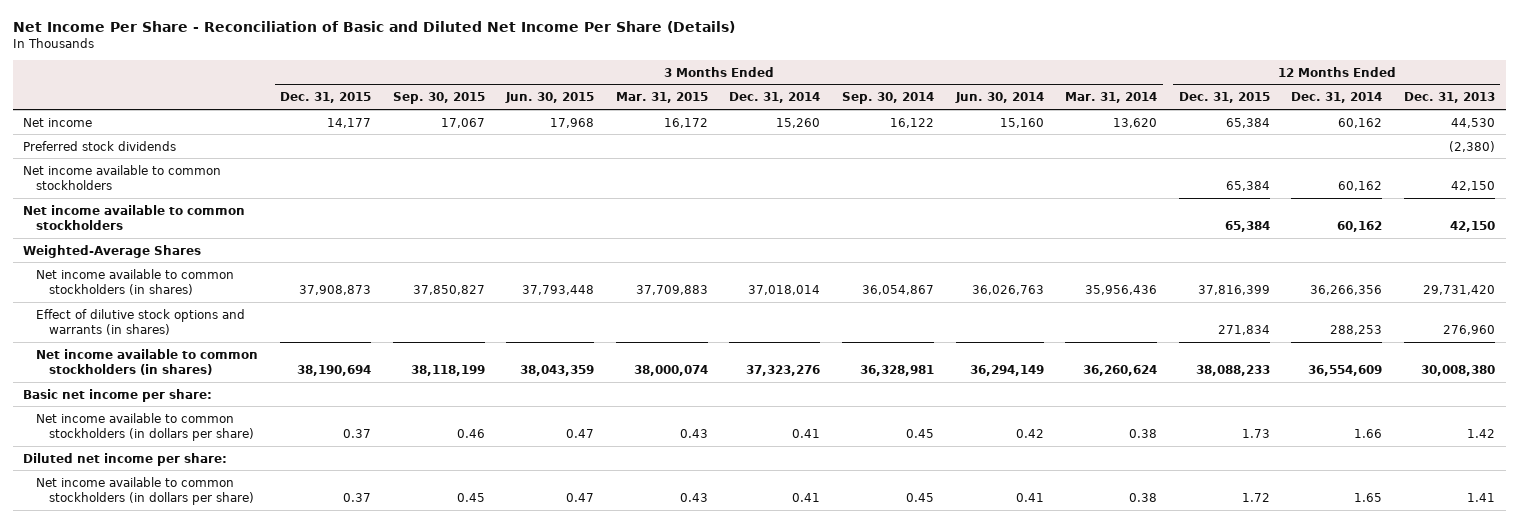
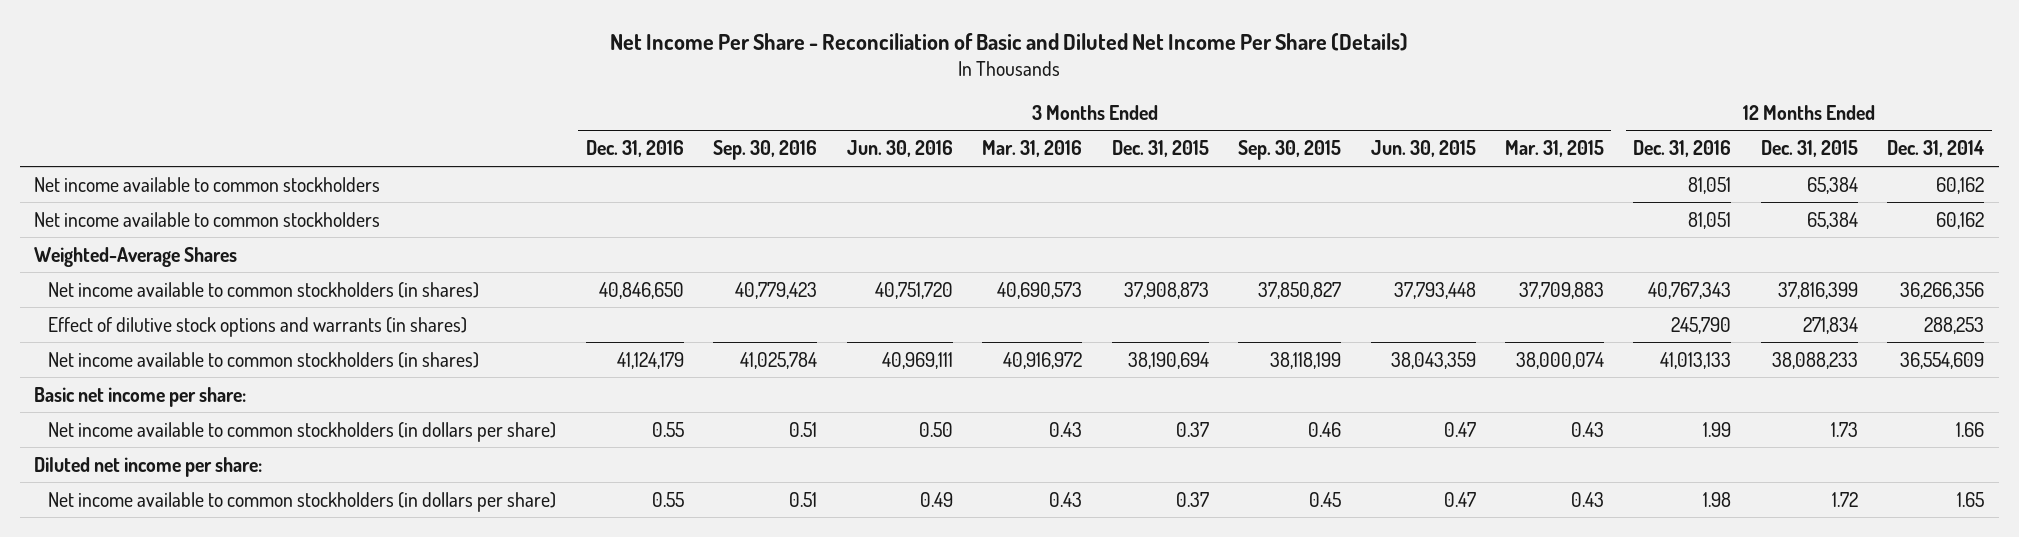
[729,92,821,104] Dec. 31, 2014 -> none
[841,92,934,105] Sep. 30, 2014 -> none
[954,92,1044,104] Jun. 30, 2014 -> none
[1065,92,1158,104] Mar. 31, 2014 -> none
[1403,92,1495,104] Dec. 31, 2013 -> none
none -> [585,140,684,158] Dec. 31, 2016
none -> [713,140,818,161] Sep. 30, 2016
none -> [846,140,953,158] Jun. 30, 2016
none -> [982,140,1083,158] Mar. 31, 2016
none -> [1633,140,1732,158] Dec. 31, 2016
[23,117,93,127] Net income -> none
[23,140,177,151] Preferred stock dividends -> none

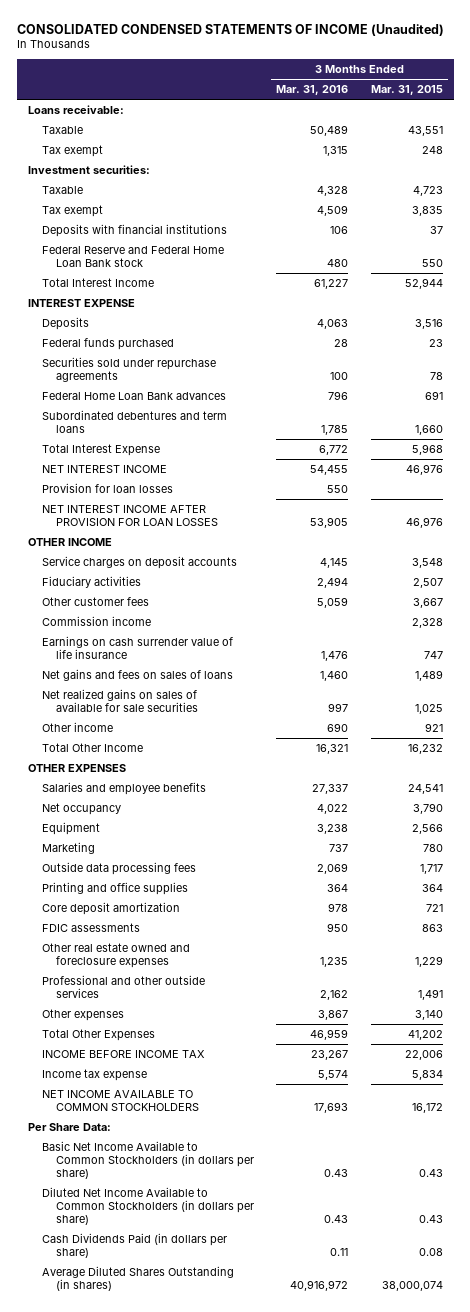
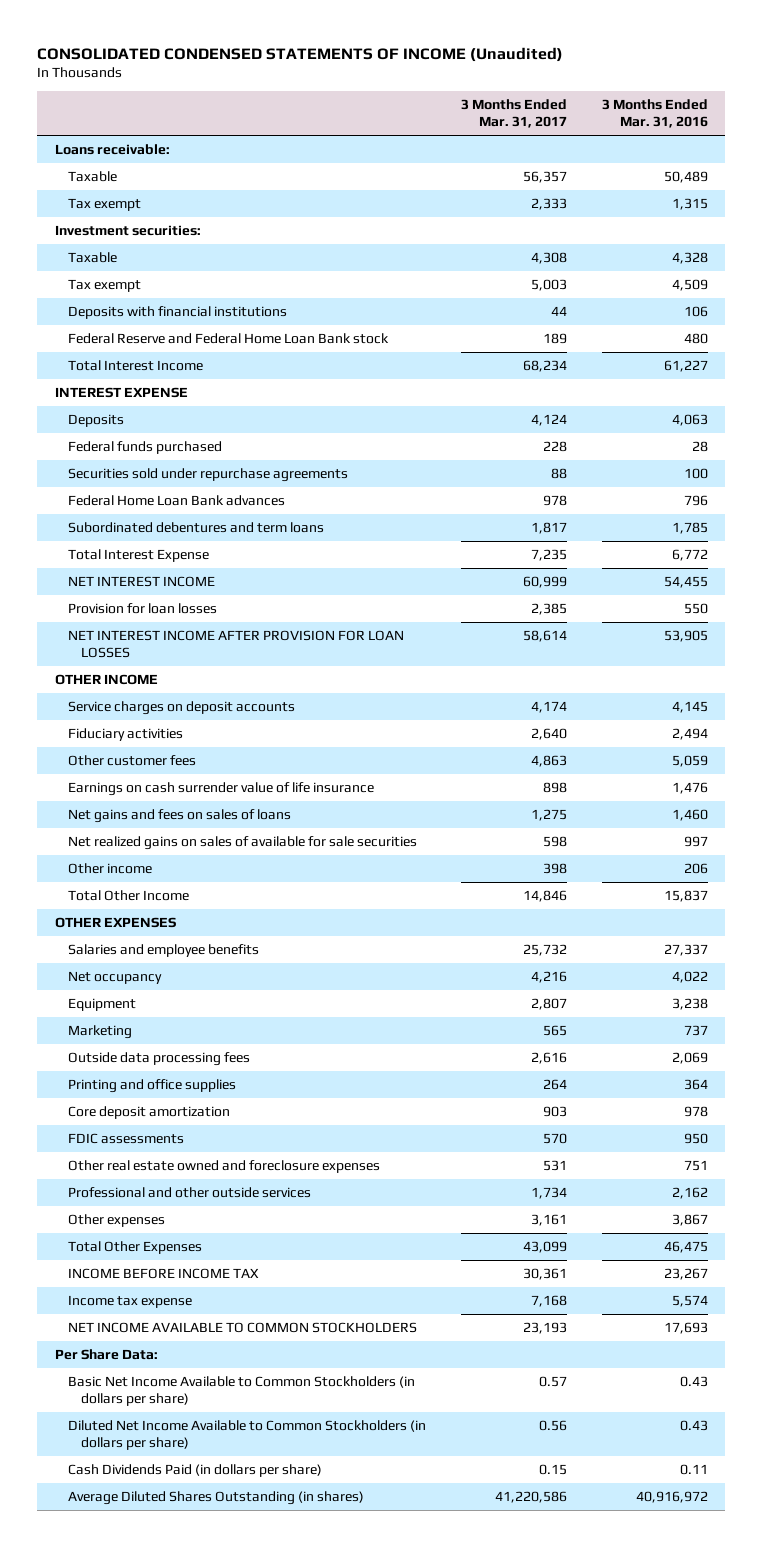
[370,85,443,96] Mar. 31, 2015 -> none
none -> [460,99,567,129] 3 Months Ended Mar. 31, 2017
[41,616,151,627] Commission income -> none
[327,723,349,733] 690 -> [683,863,708,875] 206
[316,744,349,755] 16,321 -> [663,890,708,903] 15,837
[320,957,349,968] 1,235 -> [683,1160,708,1172] 751
[310,1029,349,1041] 46,959 -> [663,1241,708,1254] 46,475

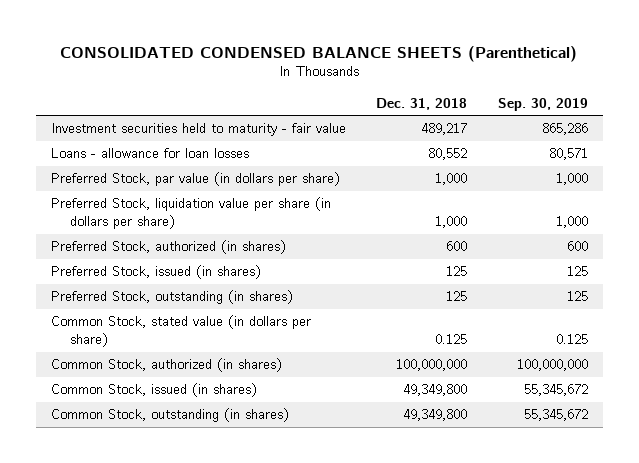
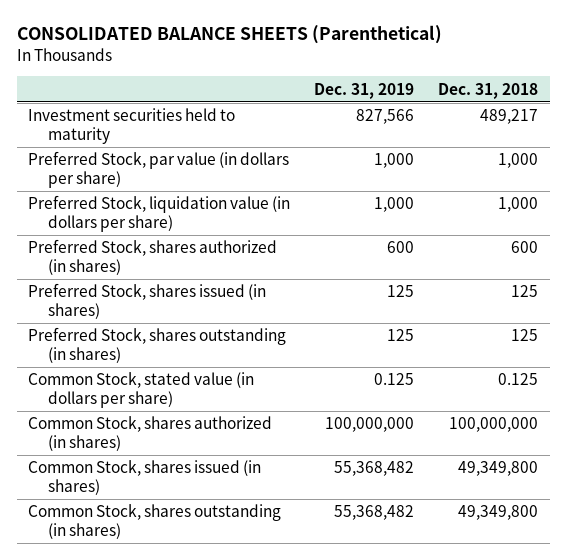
[60,45,578,62] CONSOLIDATED CONDENSED BALANCE SHEETS (Parenthetical) -> [16,25,442,45] CONSOLIDATED BALANCE SHEETS (Parenthetical)
[497,97,588,111] Sep. 30, 2019 -> none
none -> [314,82,415,99] Dec. 31, 2019
[51,148,250,159] Loans - allowance for loan losses -> none
[51,123,347,137] Investment securities held to maturity - fair value -> [28,108,236,145] Investment securities held to maturity
[51,197,332,229] Preferred Stock, liquidation value per share (in dollars per share) -> [28,195,291,233] Preferred Stock, liquidation value (in dollars per share)
[51,240,287,255] Preferred Stock, authorized (in shares) -> [28,239,278,276] Preferred Stock, shares authorized (in shares)
[51,265,262,280] Preferred Stock, issued (in shares) -> [28,283,267,320] Preferred Stock, shares issued (in shares)
[51,290,294,305] Preferred Stock, outstanding (in shares) -> [28,327,287,364] Preferred Stock, shares outstanding (in shares)
[51,358,283,373] Common Stock, authorized (in shares) -> [28,416,273,452] Common Stock, shares authorized (in shares)
[51,383,258,398] Common Stock, issued (in shares) -> [28,460,262,496] Common Stock, shares issued (in shares)
[51,408,290,423] Common Stock, outstanding (in shares) -> [28,504,282,540] Common Stock, shares outstanding (in shares)

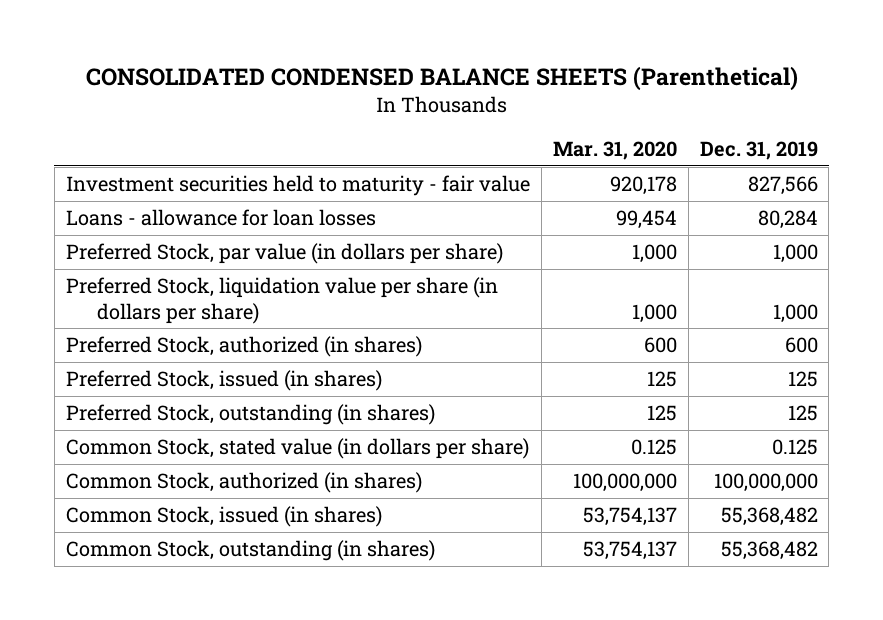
[16,25,442,45] CONSOLIDATED BALANCE SHEETS (Parenthetical) -> [85,66,798,92] CONSOLIDATED CONDENSED BALANCE SHEETS (Parenthetical)
[437,82,538,99] Dec. 31, 2018 -> none
none -> [552,141,677,161] Mar. 31, 2020
[28,108,236,145] Investment securities held to maturity -> [65,175,530,197] Investment securities held to maturity - fair value
none -> [65,209,376,227] Loans - allowance for loan losses
[28,195,291,233] Preferred Stock, liquidation value (in dollars per share) -> [65,277,498,324] Preferred Stock, liquidation value per share (in dollars per share)
[28,239,278,276] Preferred Stock, shares authorized (in shares) -> [65,336,422,358] Preferred Stock, authorized (in shares)
[28,283,267,320] Preferred Stock, shares issued (in shares) -> [65,370,382,392] Preferred Stock, issued (in shares)
[28,327,287,364] Preferred Stock, shares outstanding (in shares) -> [65,404,435,426] Preferred Stock, outstanding (in shares)
[28,416,273,452] Common Stock, shares authorized (in shares) -> [65,472,422,494] Common Stock, authorized (in shares)
[28,460,262,496] Common Stock, shares issued (in shares) -> [65,506,382,528] Common Stock, issued (in shares)
[28,504,282,540] Common Stock, shares outstanding (in shares) -> [65,540,435,562] Common Stock, outstanding (in shares)

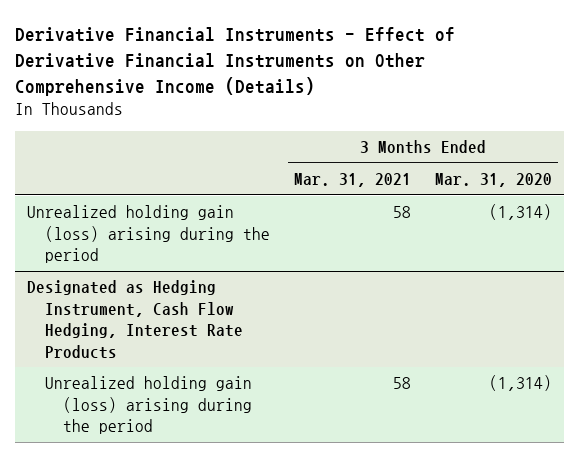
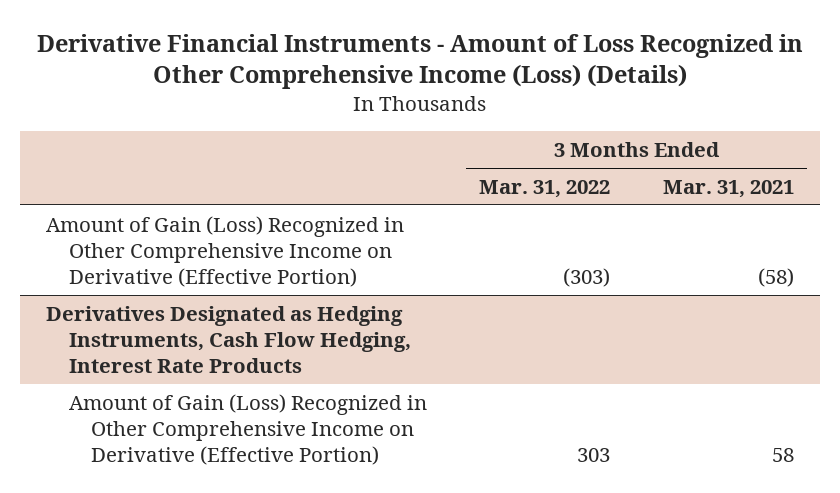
[14,27,455,96] Derivative Financial Instruments - Effect of Derivative Financial Instruments on Other Comprehensive Income (Details) -> [37,33,804,90] Derivative Financial Instruments - Amount of Loss Recognized in Other Comprehensive Income (Loss) (Details)
[434,172,552,187] Mar. 31, 2020 -> none
none -> [479,179,611,198] Mar. 31, 2022
[26,205,270,264] Unrealized holding gain (loss) arising during the period -> none
none -> [46,215,405,287] Amount of Gain (Loss) Recognized in Other Comprehensive Income on Derivative (Effective Portion)
[26,280,243,359] Designated as Hedging Instrument, Cash Flow Hedging, Interest Rate Products -> [46,305,411,373] Derivatives Designated as Hedging Instruments, Cash Flow Hedging, Interest Rate Products
[44,376,253,435] Unrealized holding gain (loss) arising during the period -> [68,393,427,465] Amount of Gain (Loss) Recognized in Other Comprehensive Income on Derivative (Effective Portion)

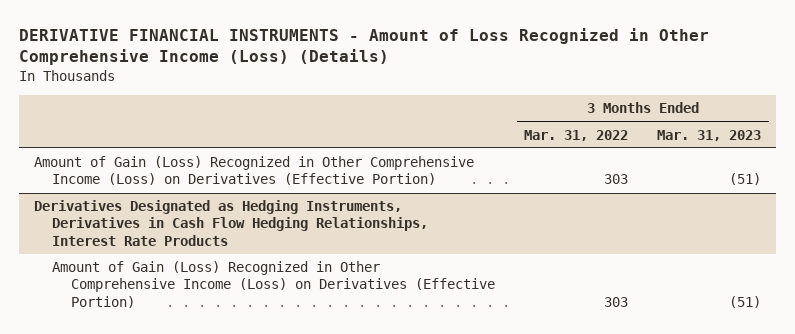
[37,33,804,90] Derivative Financial Instruments - Amount of Loss Recognized in Other Comprehensive Income (Loss) (Details) -> [19,27,710,66] DERIVATIVE FINANCIAL INSTRUMENTS - Amount of Loss Recognized in Other Comprehensive Income (Loss) (Details)
[662,179,794,198] Mar. 31, 2021 -> none
none -> [657,129,762,141] Mar. 31, 2023
[46,215,405,287] Amount of Gain (Loss) Recognized in Other Comprehensive Income on Derivative (Effective Portion) -> [33,156,474,186] Amount of Gain (Loss) Recognized in Other Comprehensive Income (Loss) on Derivatives (Effective Portion)
[563,267,611,287] (303) -> [604,174,629,185] 303
[46,305,411,373] Derivatives Designated as Hedging Instruments, Cash Flow Hedging, Interest Rate Products -> [33,200,429,246] Derivatives Designated as Hedging Instruments, Derivatives in Cash Flow Hedging Relationships, Interest Rate Products
[68,393,427,465] Amount of Gain (Loss) Recognized in Other Comprehensive Income on Derivative (Effective Portion) -> [52,261,495,308] Amount of Gain (Loss) Recognized in Other Comprehensive Income (Loss) on Derivatives (Effective Portion)

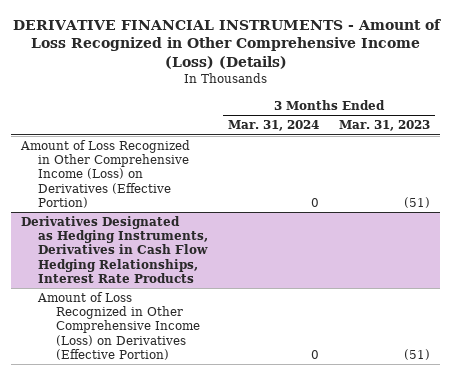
[524,129,629,141] Mar. 31, 2022 -> none
none -> [228,120,320,132] Mar. 31, 2024
[33,156,474,186] Amount of Gain (Loss) Recognized in Other Comprehensive Income (Loss) on Derivatives (Effective Portion) -> [19,140,190,208] Amount of Loss Recognized in Other Comprehensive Income (Loss) on Derivatives (Effective Portion)
[52,261,495,308] Amount of Gain (Loss) Recognized in Other Comprehensive Income (Loss) on Derivatives (Effective Portion) -> [37,292,200,360] Amount of Loss Recognized in Other Comprehensive Income (Loss) on Derivatives (Effective Portion)

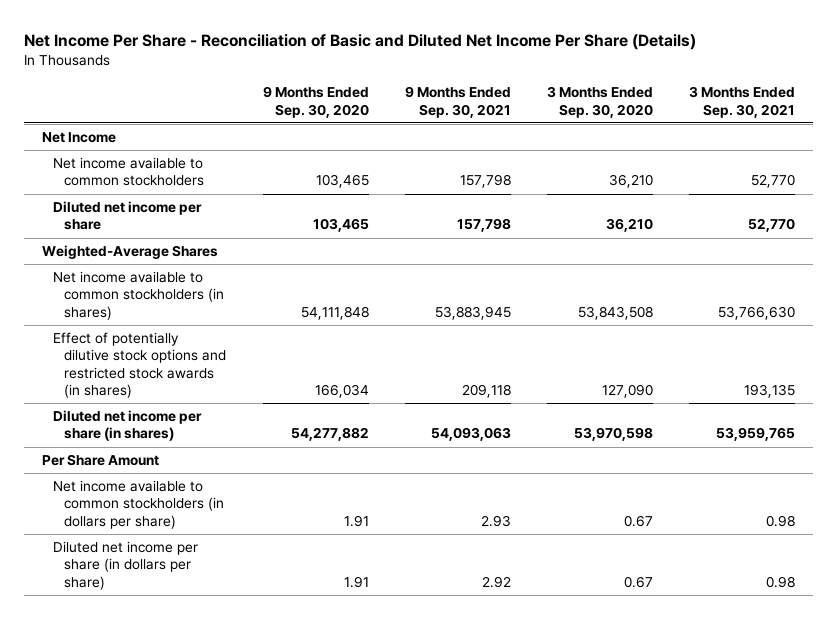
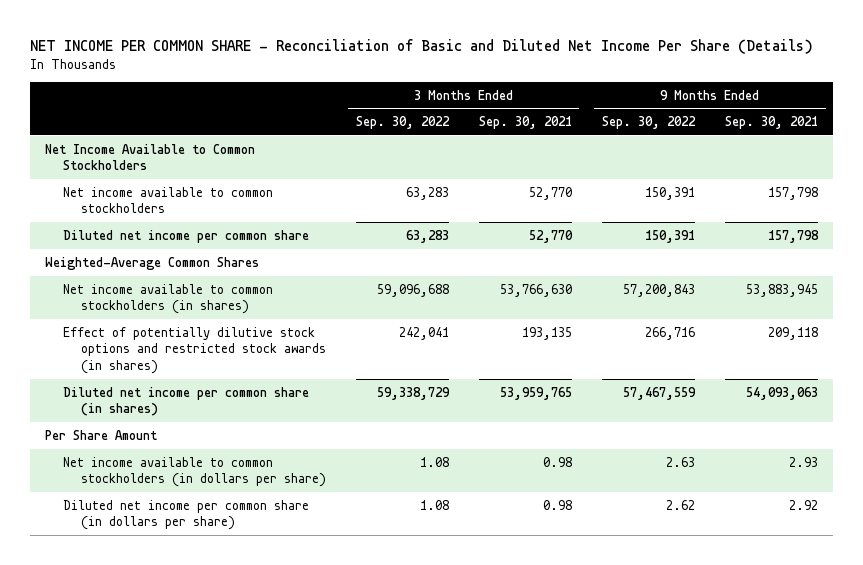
[24,33,697,50] Net Income Per Share - Reconciliation of Basic and Diluted Net Income Per Share (Details) -> [30,38,814,54] NET INCOME PER COMMON SHARE - Reconciliation of Basic and Diluted Net Income Per Share (Details)
[262,86,369,118] 9 Months Ended Sep. 30, 2020 -> none
[546,86,653,118] 3 Months Ended Sep. 30, 2020 -> none
none -> [355,116,450,130] Sep. 30, 2022
none -> [601,116,696,130] Sep. 30, 2022
[42,132,117,144] Net Income -> [45,143,256,171] Net Income Available to Common Stockholders
[53,201,203,231] Diluted net income per share -> [62,229,309,243] Diluted net income per common share
[42,245,219,260] Weighted-Average Shares -> [45,256,260,270] Weighted-Average Common Shares
[53,410,203,442] Diluted net income per share (in shares) -> [62,386,309,417] Diluted net income per common share (in shares)
[53,541,199,590] Diluted net income per share (in dollars per share) -> [62,499,309,531] Diluted net income per common share (in dollars per share)

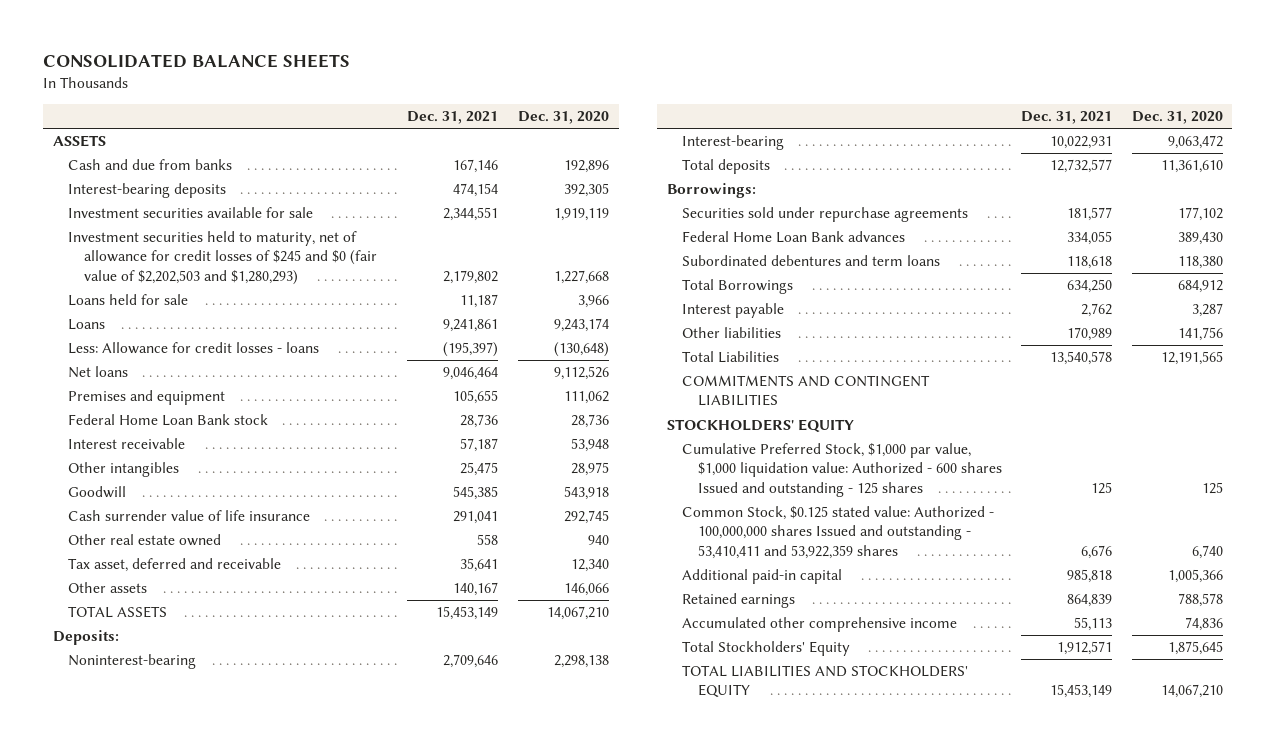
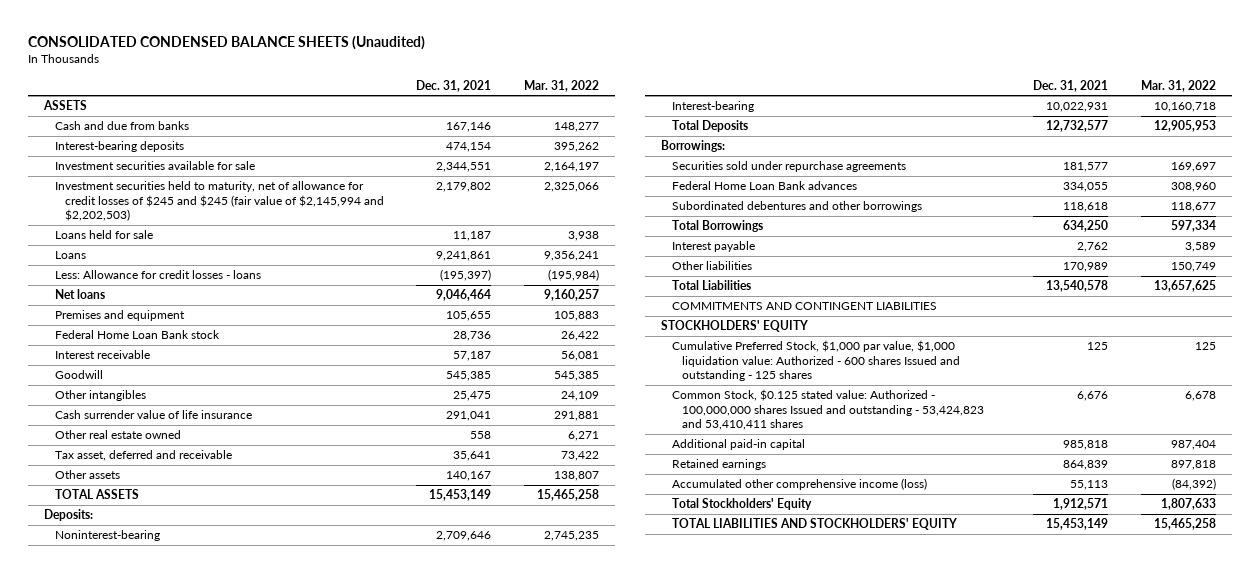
[43,54,351,69] CONSOLIDATED BALANCE SHEETS -> [28,36,426,51] CONSOLIDATED CONDENSED BALANCE SHEETS (Unaudited)
[517,110,609,124] Dec. 31, 2020 -> none
none -> [523,79,599,92] Mar. 31, 2022
[68,231,377,285] Investment securities held to maturity, net of allowance for credit losses of $245 and $0 (fair value of $2,202,503 and $1,280,293) -> [54,181,384,222] Investment securities held to maturity, net of allowance for credit losses of $245 and $245 (fair value of $2,145,994 and $2,202,503)
[68,462,180,478] Other intangibles -> [54,390,146,402] Other intangibles
[682,159,771,175] Total deposits -> [671,120,748,133] Total Deposits
[682,255,941,267] Subordinated debentures and term loans -> [671,201,922,213] Subordinated debentures and other borrowings
[682,506,995,559] Common Stock, $0.125 stated value: Authorized - 100,000,000 shares Issued and outstanding - 53,410,411 and 53,922,359 shares -> [671,389,984,431] Common Stock, $0.125 stated value: Authorized - 100,000,000 shares Issued and outstanding - 53,424,823 and 53,410,411 shares
[682,617,958,633] Accumulated other comprehensive income -> [671,478,927,491] Accumulated other comprehensive income (loss)

